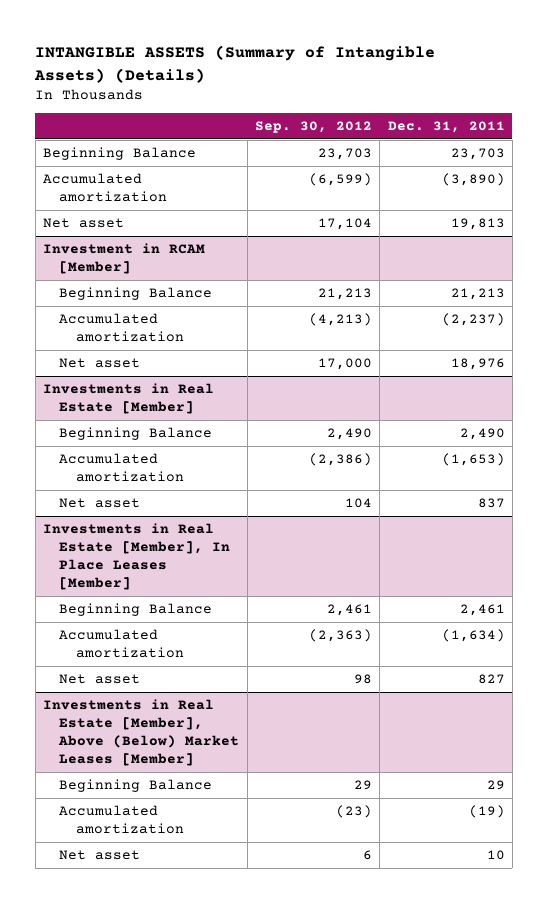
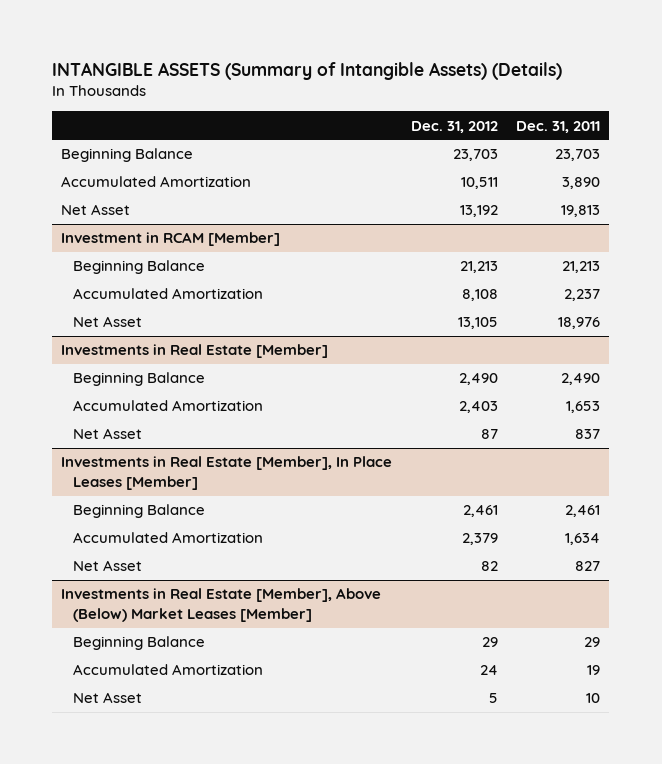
[255,121,373,134] Sep. 30, 2012 -> none
none -> [410,120,498,133] Dec. 31, 2012
[43,172,168,203] Accumulated amortization -> [61,176,252,188] Accumulated Amortization
[441,172,505,186] (3,890) -> [562,177,601,190] 3,890
[43,217,125,228] Net asset -> [61,204,131,216] Net Asset
[59,312,184,343] Accumulated amortization -> [73,288,264,300] Accumulated Amortization
[441,312,505,326] (2,237) -> [564,289,601,302] 2,237
[59,357,141,368] Net asset -> [73,316,143,328] Net Asset
[59,452,184,483] Accumulated amortization -> [73,400,264,412] Accumulated Amortization
[441,452,505,466] (1,653) -> [566,401,601,414] 1,653
[59,497,141,508] Net asset -> [73,428,143,440] Net Asset
[59,628,184,659] Accumulated amortization -> [73,532,264,544] Accumulated Amortization
[441,628,505,642] (1,634) -> [565,533,601,546] 1,634
[59,673,141,684] Net asset -> [73,560,143,572] Net Asset
[59,804,184,835] Accumulated amortization -> [73,664,264,676] Accumulated Amortization
[468,804,505,818] (19) -> [587,665,601,676] 19
[59,849,141,860] Net asset -> [73,692,143,704] Net Asset

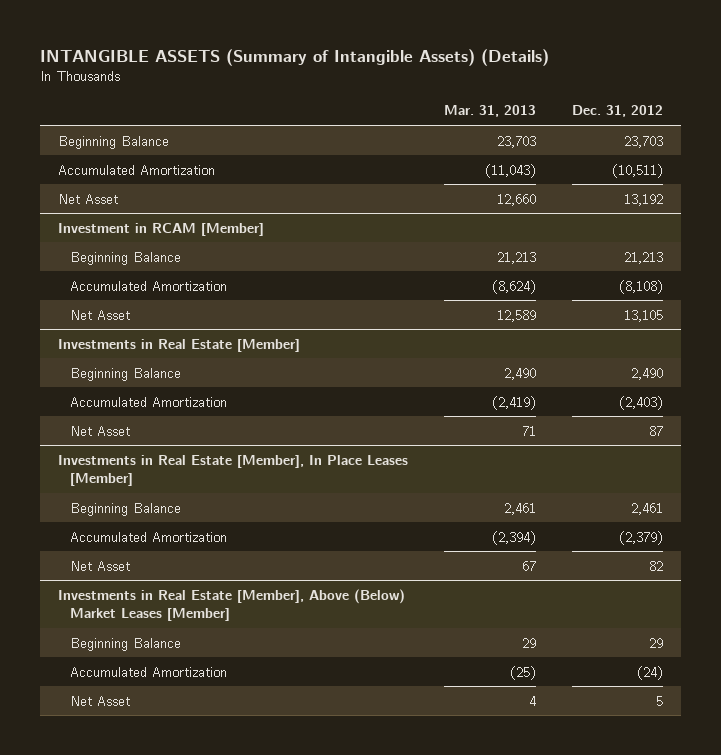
[516,120,601,133] Dec. 31, 2011 -> none
none -> [443,105,536,118] Mar. 31, 2013
[460,177,498,190] 10,511 -> [611,163,663,178] (10,511)
[461,289,498,302] 8,108 -> [618,279,663,294] (8,108)
[458,401,498,414] 2,403 -> [618,395,663,410] (2,403)
[461,533,498,546] 2,379 -> [618,530,663,545] (2,379)
[479,665,498,676] 24 -> [636,665,663,680] (24)

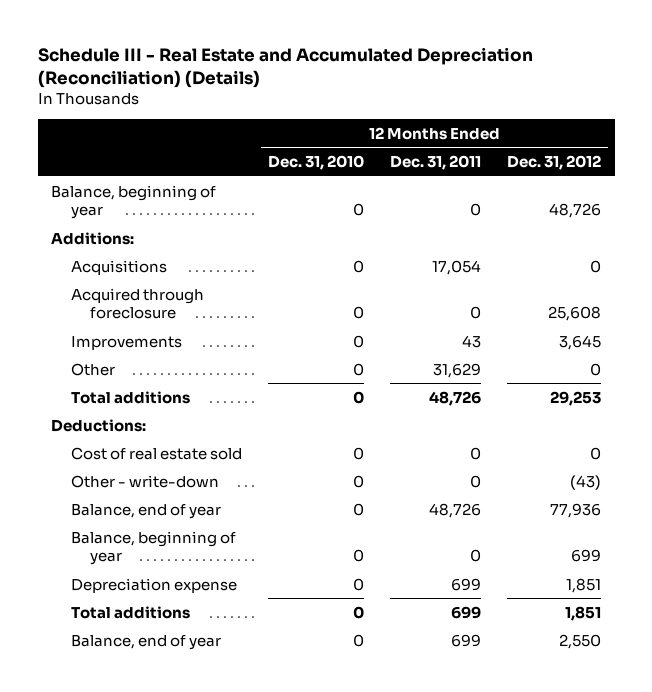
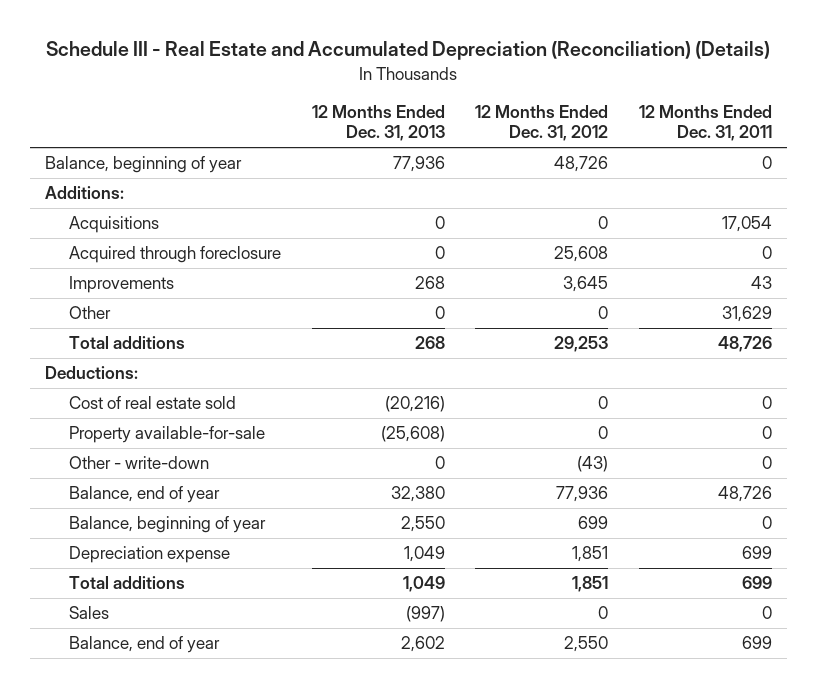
[267,154,364,170] Dec. 31, 2010 -> none
none -> [311,105,445,142] 12 Months Ended Dec. 31, 2013
none -> [68,426,265,444] Property available-for-sale
none -> [68,606,109,620] Sales

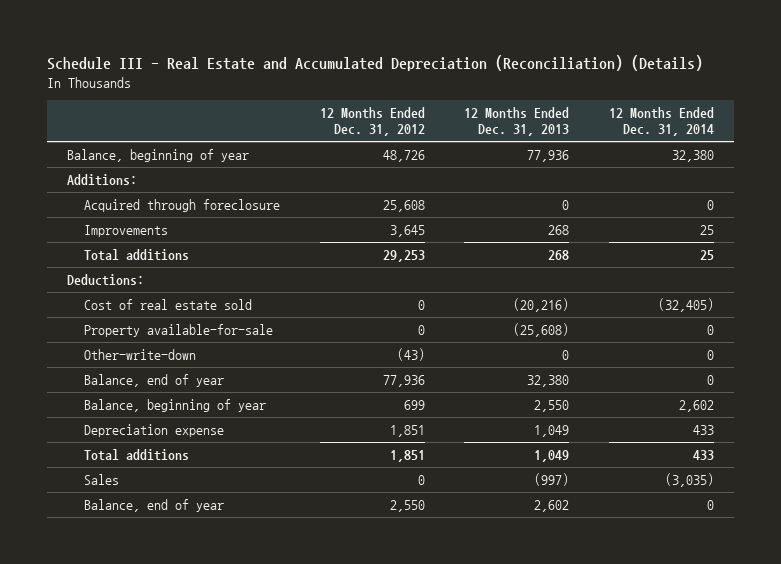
[638,105,772,142] 12 Months Ended Dec. 31, 2011 -> none
none -> [609,107,715,137] 12 Months Ended Dec. 31, 2014
[68,216,159,234] Acquisitions -> none
[68,306,111,320] Other -> none
[68,456,209,470] Other - write-down -> [83,348,196,360] Other-write-down

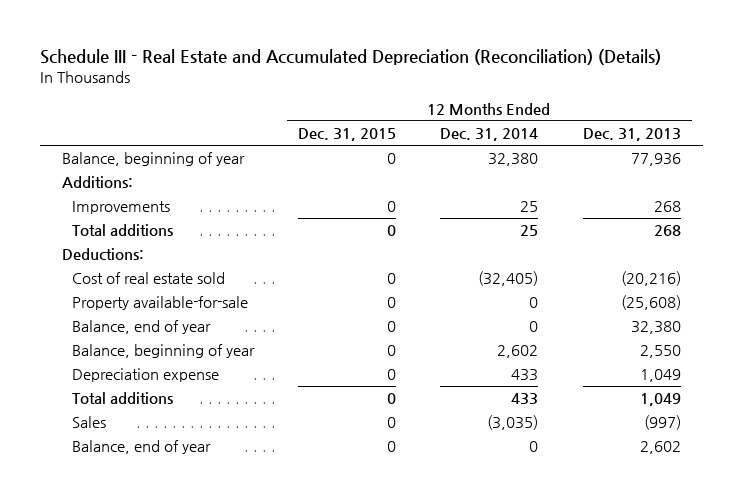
[319,107,425,137] 12 Months Ended Dec. 31, 2012 -> none
none -> [298,128,397,142] Dec. 31, 2015
[83,198,280,212] Acquired through foreclosure -> none
[83,348,196,360] Other-write-down -> none

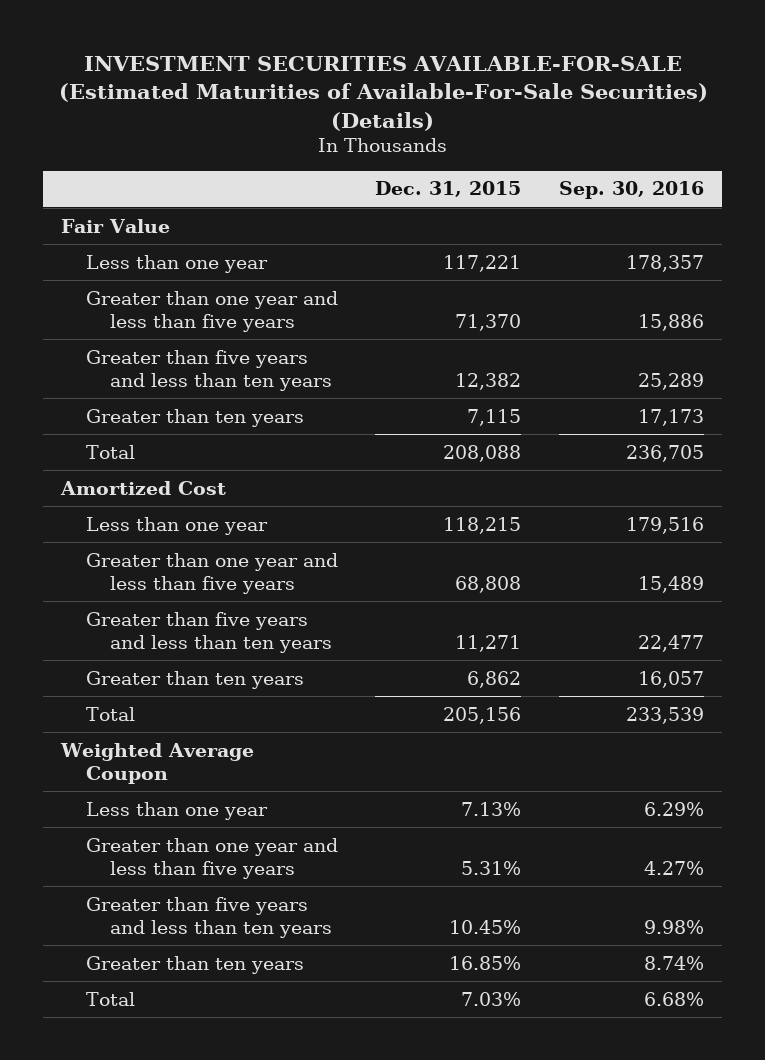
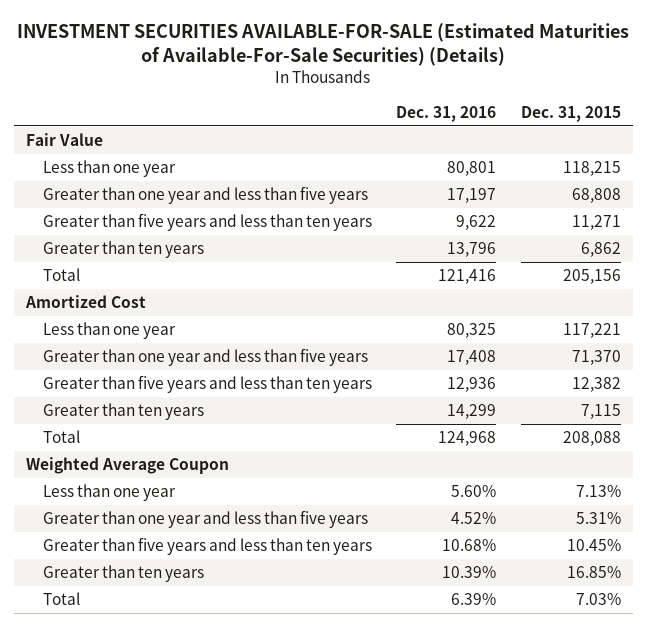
[558,181,704,200] Sep. 30, 2016 -> none
none -> [396,105,497,122] Dec. 31, 2016
[60,480,227,495] Amortized Cost -> [25,295,147,309] Amortized Cost
[85,254,268,273] Less than one year -> [43,322,177,340] Less than one year
[85,290,338,332] Greater than one year and less than five years -> [43,348,369,367] Greater than one year and less than five years
[85,349,333,391] Greater than five years and less than ten years -> [43,375,373,394] Greater than five years and less than ten years
[85,408,304,427] Greater than ten years -> [43,403,205,421] Greater than ten years
[85,444,135,459] Total -> [43,430,81,444] Total

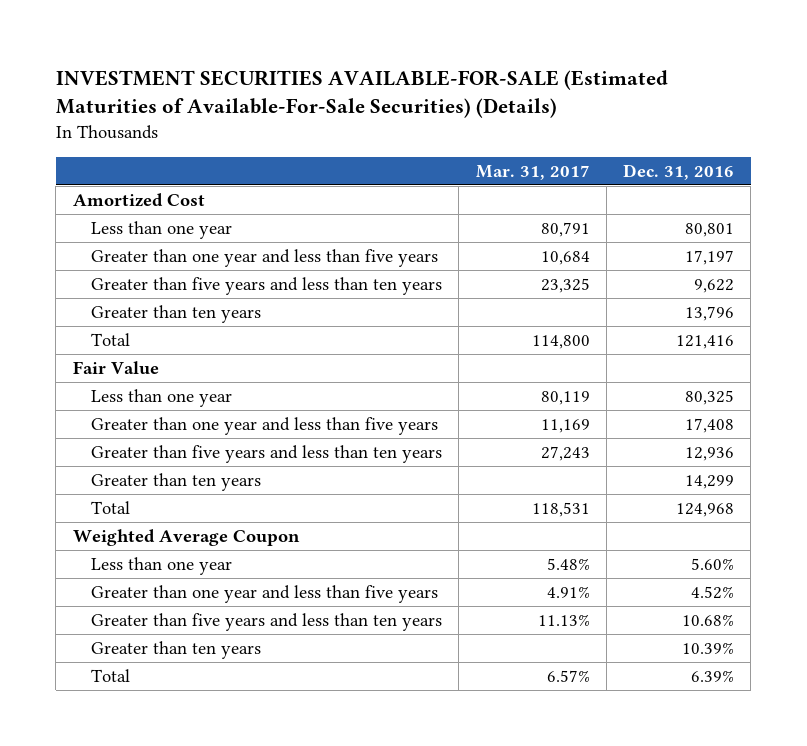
[520,105,621,122] Dec. 31, 2015 -> none
none -> [475,164,590,180] Mar. 31, 2017
[25,295,147,309] Amortized Cost -> [72,193,205,208] Amortized Cost
[26,133,104,147] Fair Value -> [72,361,159,376] Fair Value

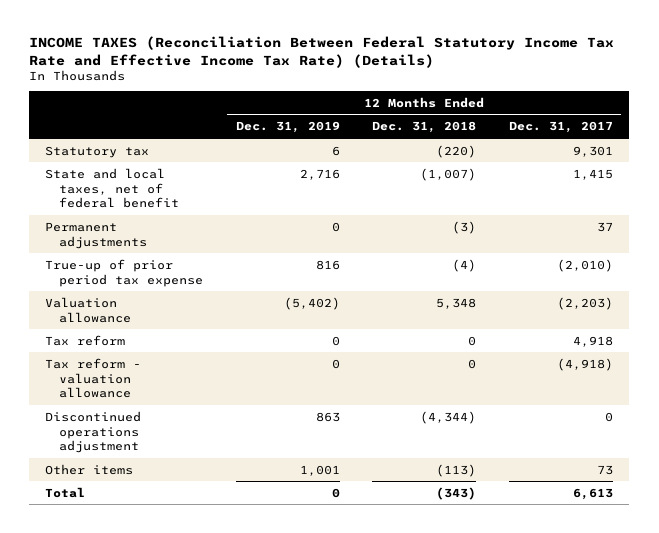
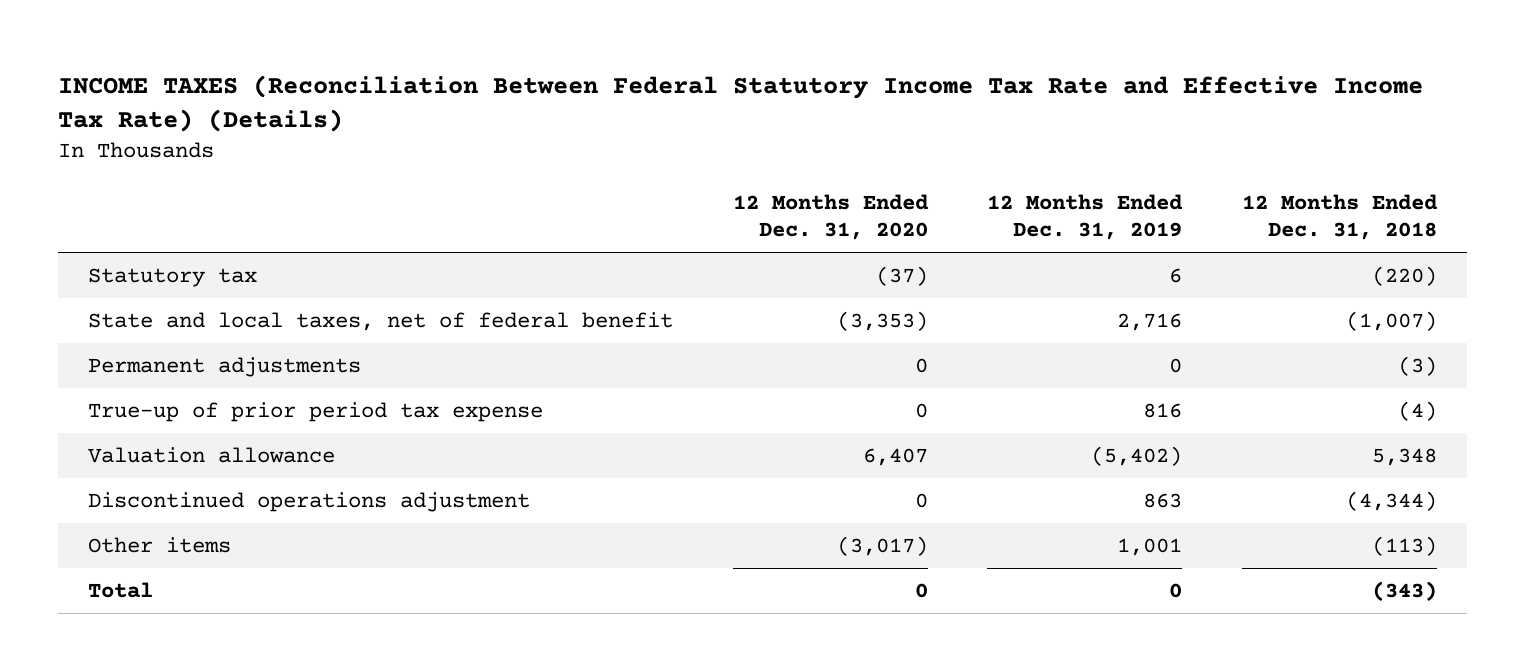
[509,121,614,134] Dec. 31, 2017 -> none
none -> [732,193,929,241] 12 Months Ended Dec. 31, 2020
[45,334,126,346] Tax reform -> none
[45,357,142,399] Tax reform - valuation allowance -> none

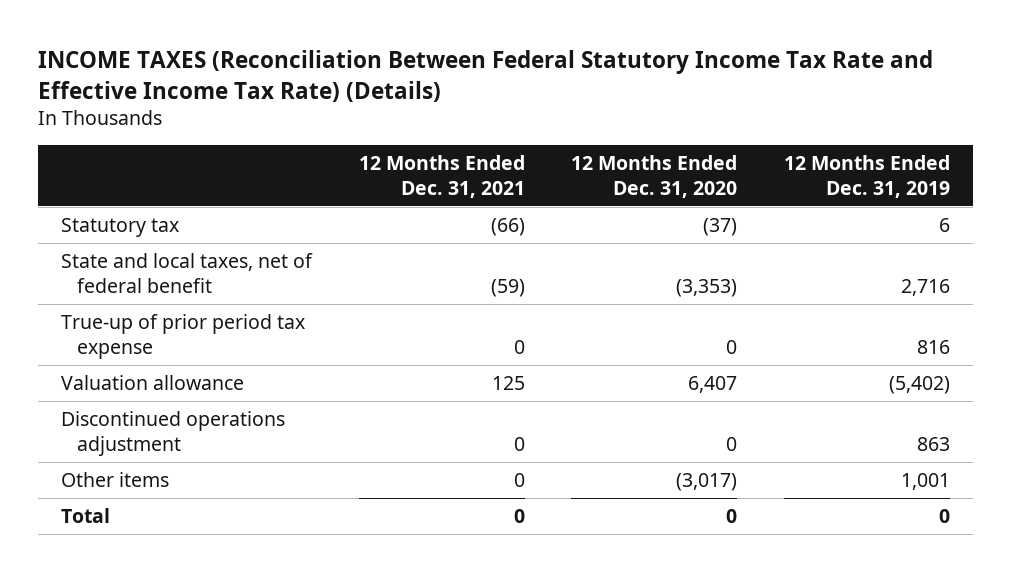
[1242,193,1439,241] 12 Months Ended Dec. 31, 2018 -> none
none -> [358,155,525,199] 12 Months Ended Dec. 31, 2021
[87,357,361,378] Permanent adjustments -> none

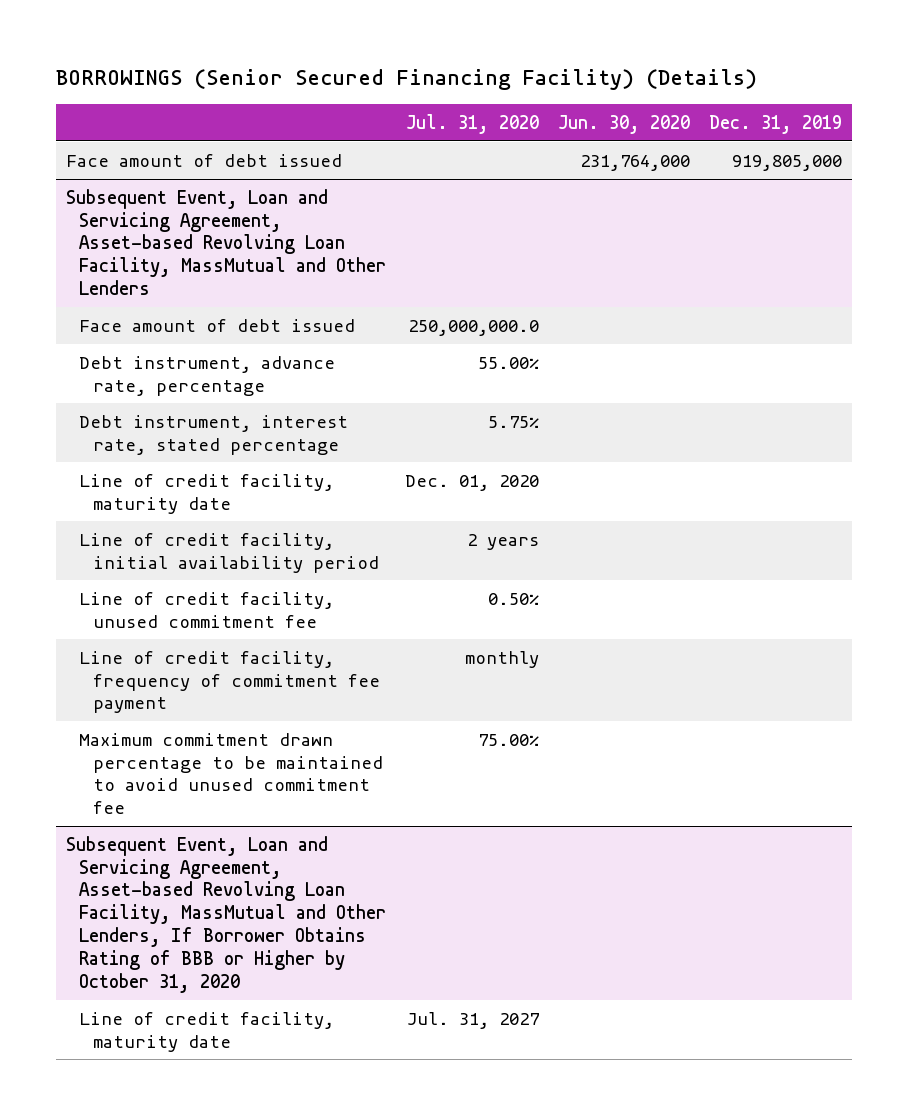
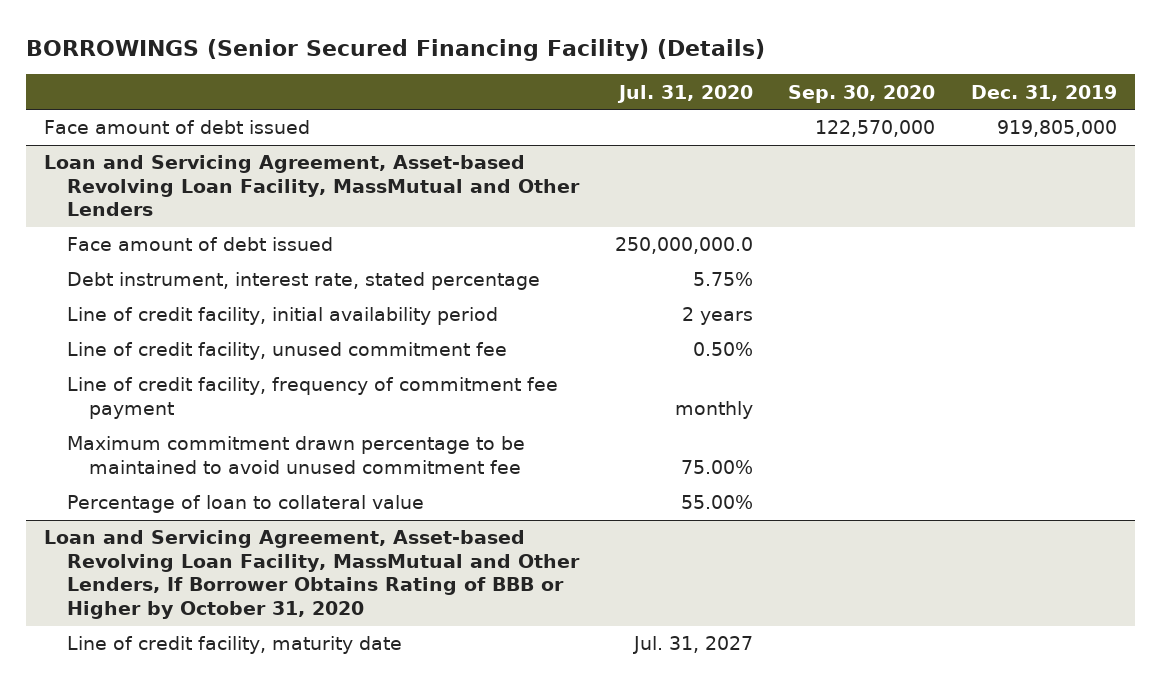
[558,114,691,134] Jun. 30, 2020 -> none
none -> [788,84,936,103] Sep. 30, 2020
[65,188,387,296] Subsequent Event, Loan and Servicing Agreement, Asset-based Revolving Loan Facility, MassMutual and Other Lenders -> [44,155,580,217] Loan and Servicing Agreement, Asset-based Revolving Loan Facility, MassMutual and Other Lenders
[79,355,336,396] Debt instrument, advance rate, percentage -> none
[79,473,335,514] Line of credit facility, maturity date -> none
none -> [66,495,424,514] Percentage of loan to collateral value
[65,835,387,993] Subsequent Event, Loan and Servicing Agreement, Asset-based Revolving Loan Facility, MassMutual and Other Lenders, If Borrower Obtains Rating of BBB or Higher by October 31, 2020 -> [44,530,580,620] Loan and Servicing Agreement, Asset-based Revolving Loan Facility, MassMutual and Other Lenders, If Borrower Obtains Rating of BBB or Higher by October 31, 2020

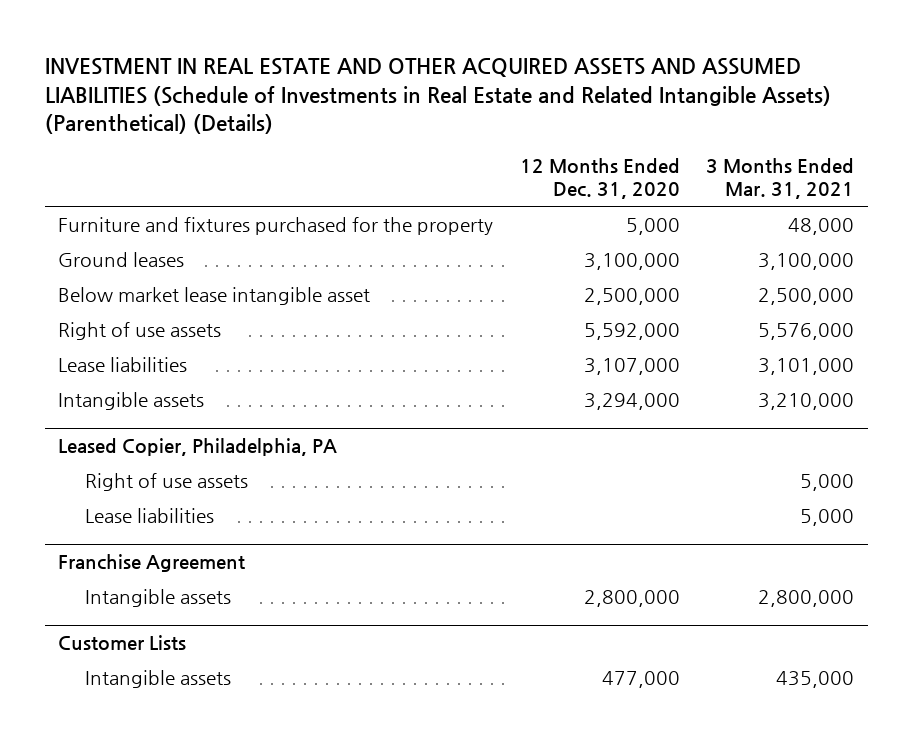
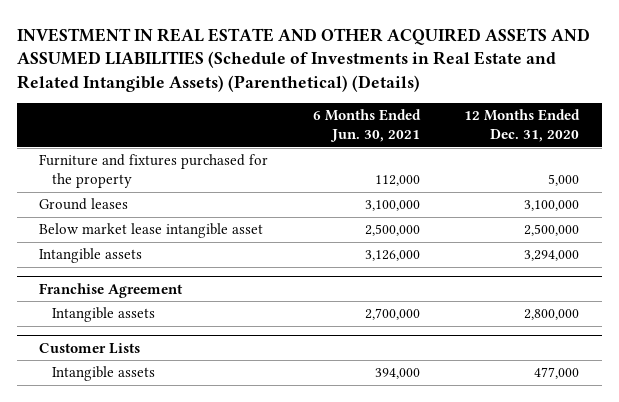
[706,157,855,200] 3 Months Ended Mar. 31, 2021 -> none
none -> [312,109,421,143] 6 Months Ended Jun. 30, 2021
[58,321,222,340] Right of use assets -> none
[58,356,188,372] Lease liabilities -> none
[58,438,338,457] Leased Copier, Philadelphia, PA -> none
[85,472,249,491] Right of use assets -> none
[85,507,215,523] Lease liabilities -> none

